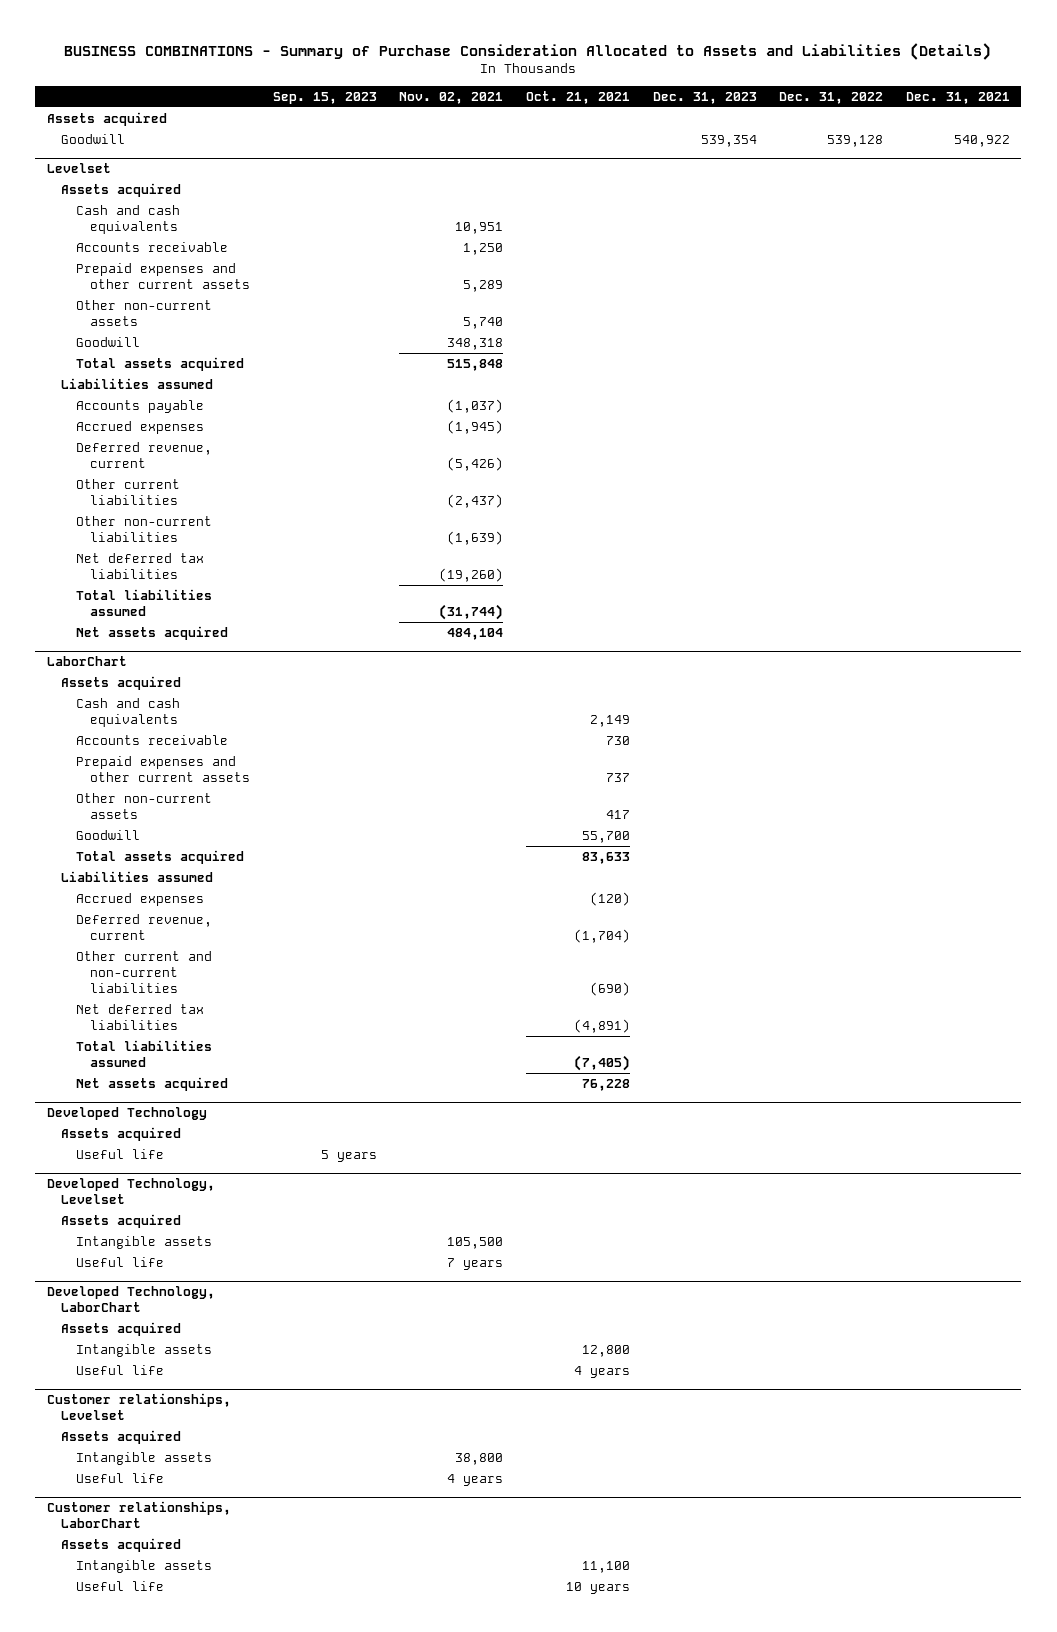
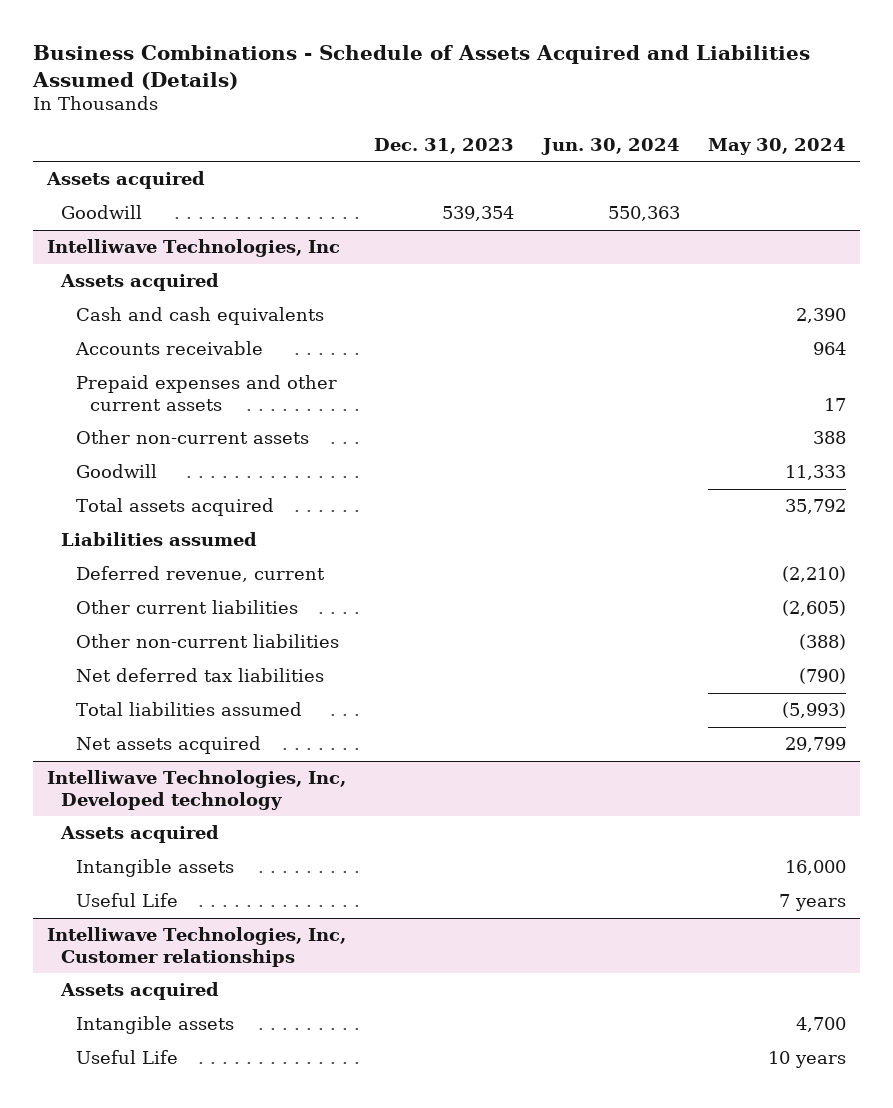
[64,42,992,60] BUSINESS COMBINATIONS - Summary of Purchase Consideration Allocated to Assets and Liabilities (Details) -> [31,44,810,90] Business Combinations - Schedule of Assets Acquired and Liabilities Assumed (Details)
[272,92,377,105] Sep. 15, 2023 -> none
[399,92,504,105] Nov. 02, 2021 -> none
[526,91,631,105] Oct. 21, 2021 -> none
[779,92,884,105] Dec. 31, 2022 -> none
[906,92,1011,105] Dec. 31, 2021 -> none
none -> [540,137,680,155] Jun. 30, 2024
none -> [707,137,846,155] May 30, 2024
[46,162,111,173] Levelset -> none
[61,182,182,197] Assets acquired -> none
[75,204,180,234] Cash and cash equivalents -> none
[75,241,228,252] Accounts receivable -> none
[75,262,250,289] Prepaid expenses and other current assets -> none
[75,299,212,326] Other non-current assets -> none
[75,336,140,347] Goodwill -> none
[75,356,244,371] Total assets acquired -> none
[61,377,214,389] Liabilities assumed -> none
[75,399,204,413] Accounts payable -> none
[75,420,204,434] Accrued expenses -> none
[75,441,212,468] Deferred revenue, current -> none
[75,478,180,505] Other current liabilities -> none
[75,515,212,542] Other non-current liabilities -> none
[75,552,204,579] Net deferred tax liabilities -> none
[75,588,212,616] Total liabilities assumed -> none
[75,625,228,640] Net assets acquired -> none
[46,655,127,666] LaborChart -> none
[61,675,182,690] Assets acquired -> none
[75,697,180,727] Cash and cash equivalents -> none
[75,734,228,745] Accounts receivable -> none
[75,755,250,782] Prepaid expenses and other current assets -> none
[75,792,212,819] Other non-current assets -> none
[75,829,140,840] Goodwill -> none
[75,849,244,864] Total assets acquired -> none
[61,870,214,882] Liabilities assumed -> none
[75,892,204,906] Accrued expenses -> none
[75,913,212,940] Deferred revenue, current -> none
[75,950,212,993] Other current and non-current liabilities -> none
[75,1003,204,1030] Net deferred tax liabilities -> none
[75,1039,212,1067] Total liabilities assumed -> none
[75,1076,228,1091] Net assets acquired -> none
none -> [46,239,340,258] Intelliwave Technologies, Inc
none -> [60,273,220,292] Assets acquired
none -> [75,307,324,326] Cash and cash equivalents
none -> [74,341,263,356] Accounts receivable
none -> [75,375,337,411] Prepaid expenses and other current assets
none -> [75,430,309,445] Other non-current assets
none -> [75,464,157,479] Goodwill
none -> [75,498,274,517] Total assets acquired
none -> [61,532,258,547] Liabilities assumed
none -> [75,566,325,583] Deferred revenue, current
none -> [75,600,298,615] Other current liabilities
none -> [75,634,339,649] Other non-current liabilities
none -> [75,668,324,683] Net deferred tax liabilities
none -> [75,702,302,717] Total liabilities assumed
none -> [75,736,261,755] Net assets acquired
[46,1106,207,1120] Developed Technology -> [46,770,346,810] Intelliwave Technologies, Inc, Developed technology
[46,1177,215,1204] Developed Technology, Levelset -> none
[61,1213,182,1228] Assets acquired -> none
[75,1235,212,1249] Intangible assets -> none
[75,1256,164,1267] Useful life -> none
[46,1285,215,1312] Developed Technology, LaborChart -> none
[61,1321,182,1336] Assets acquired -> none
[75,1343,212,1357] Intangible assets -> none
[75,1364,164,1375] Useful life -> none
[46,1392,231,1420] Customer relationships, Levelset -> none
[61,1429,182,1444] Assets acquired -> none
[75,1451,212,1465] Intangible assets -> none
[75,1472,164,1483] Useful life -> none
[46,1500,231,1528] Customer relationships, LaborChart -> none
[61,1537,182,1552] Assets acquired -> none
[75,1559,212,1573] Intangible assets -> none
[75,1580,164,1591] Useful life -> none
none -> [75,859,234,878] Intangible assets
[75,1148,164,1159] Useful life -> [75,893,178,908] Useful Life
none -> [46,927,346,967] Intelliwave Technologies, Inc, Customer relationships
none -> [60,982,220,1001] Assets acquired
none -> [75,1016,234,1035] Intangible assets
none -> [75,1050,178,1065] Useful Life

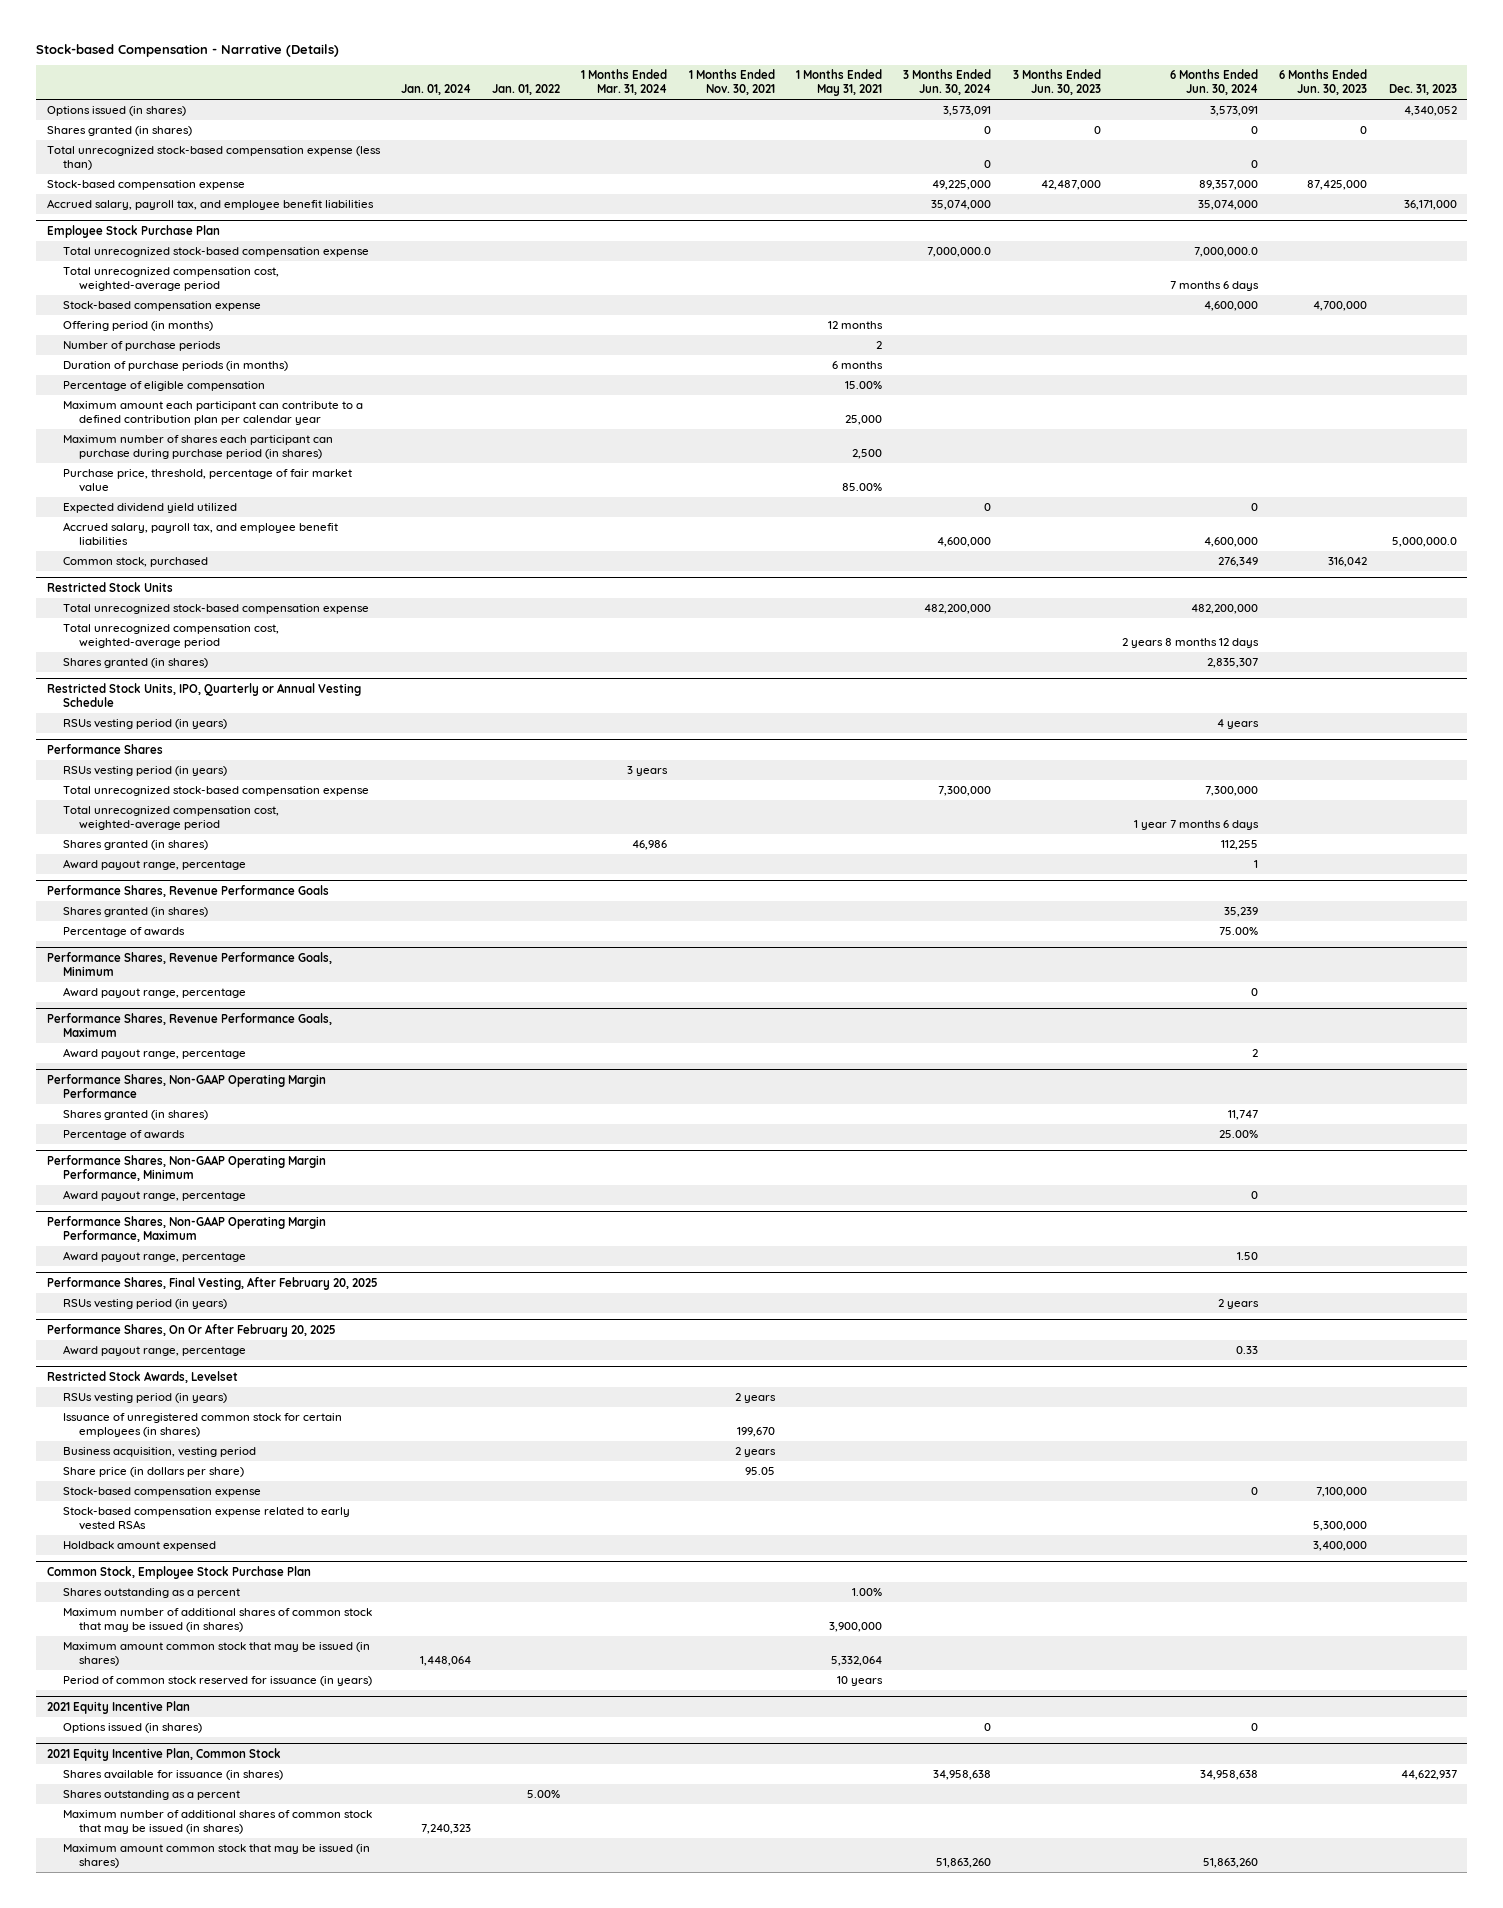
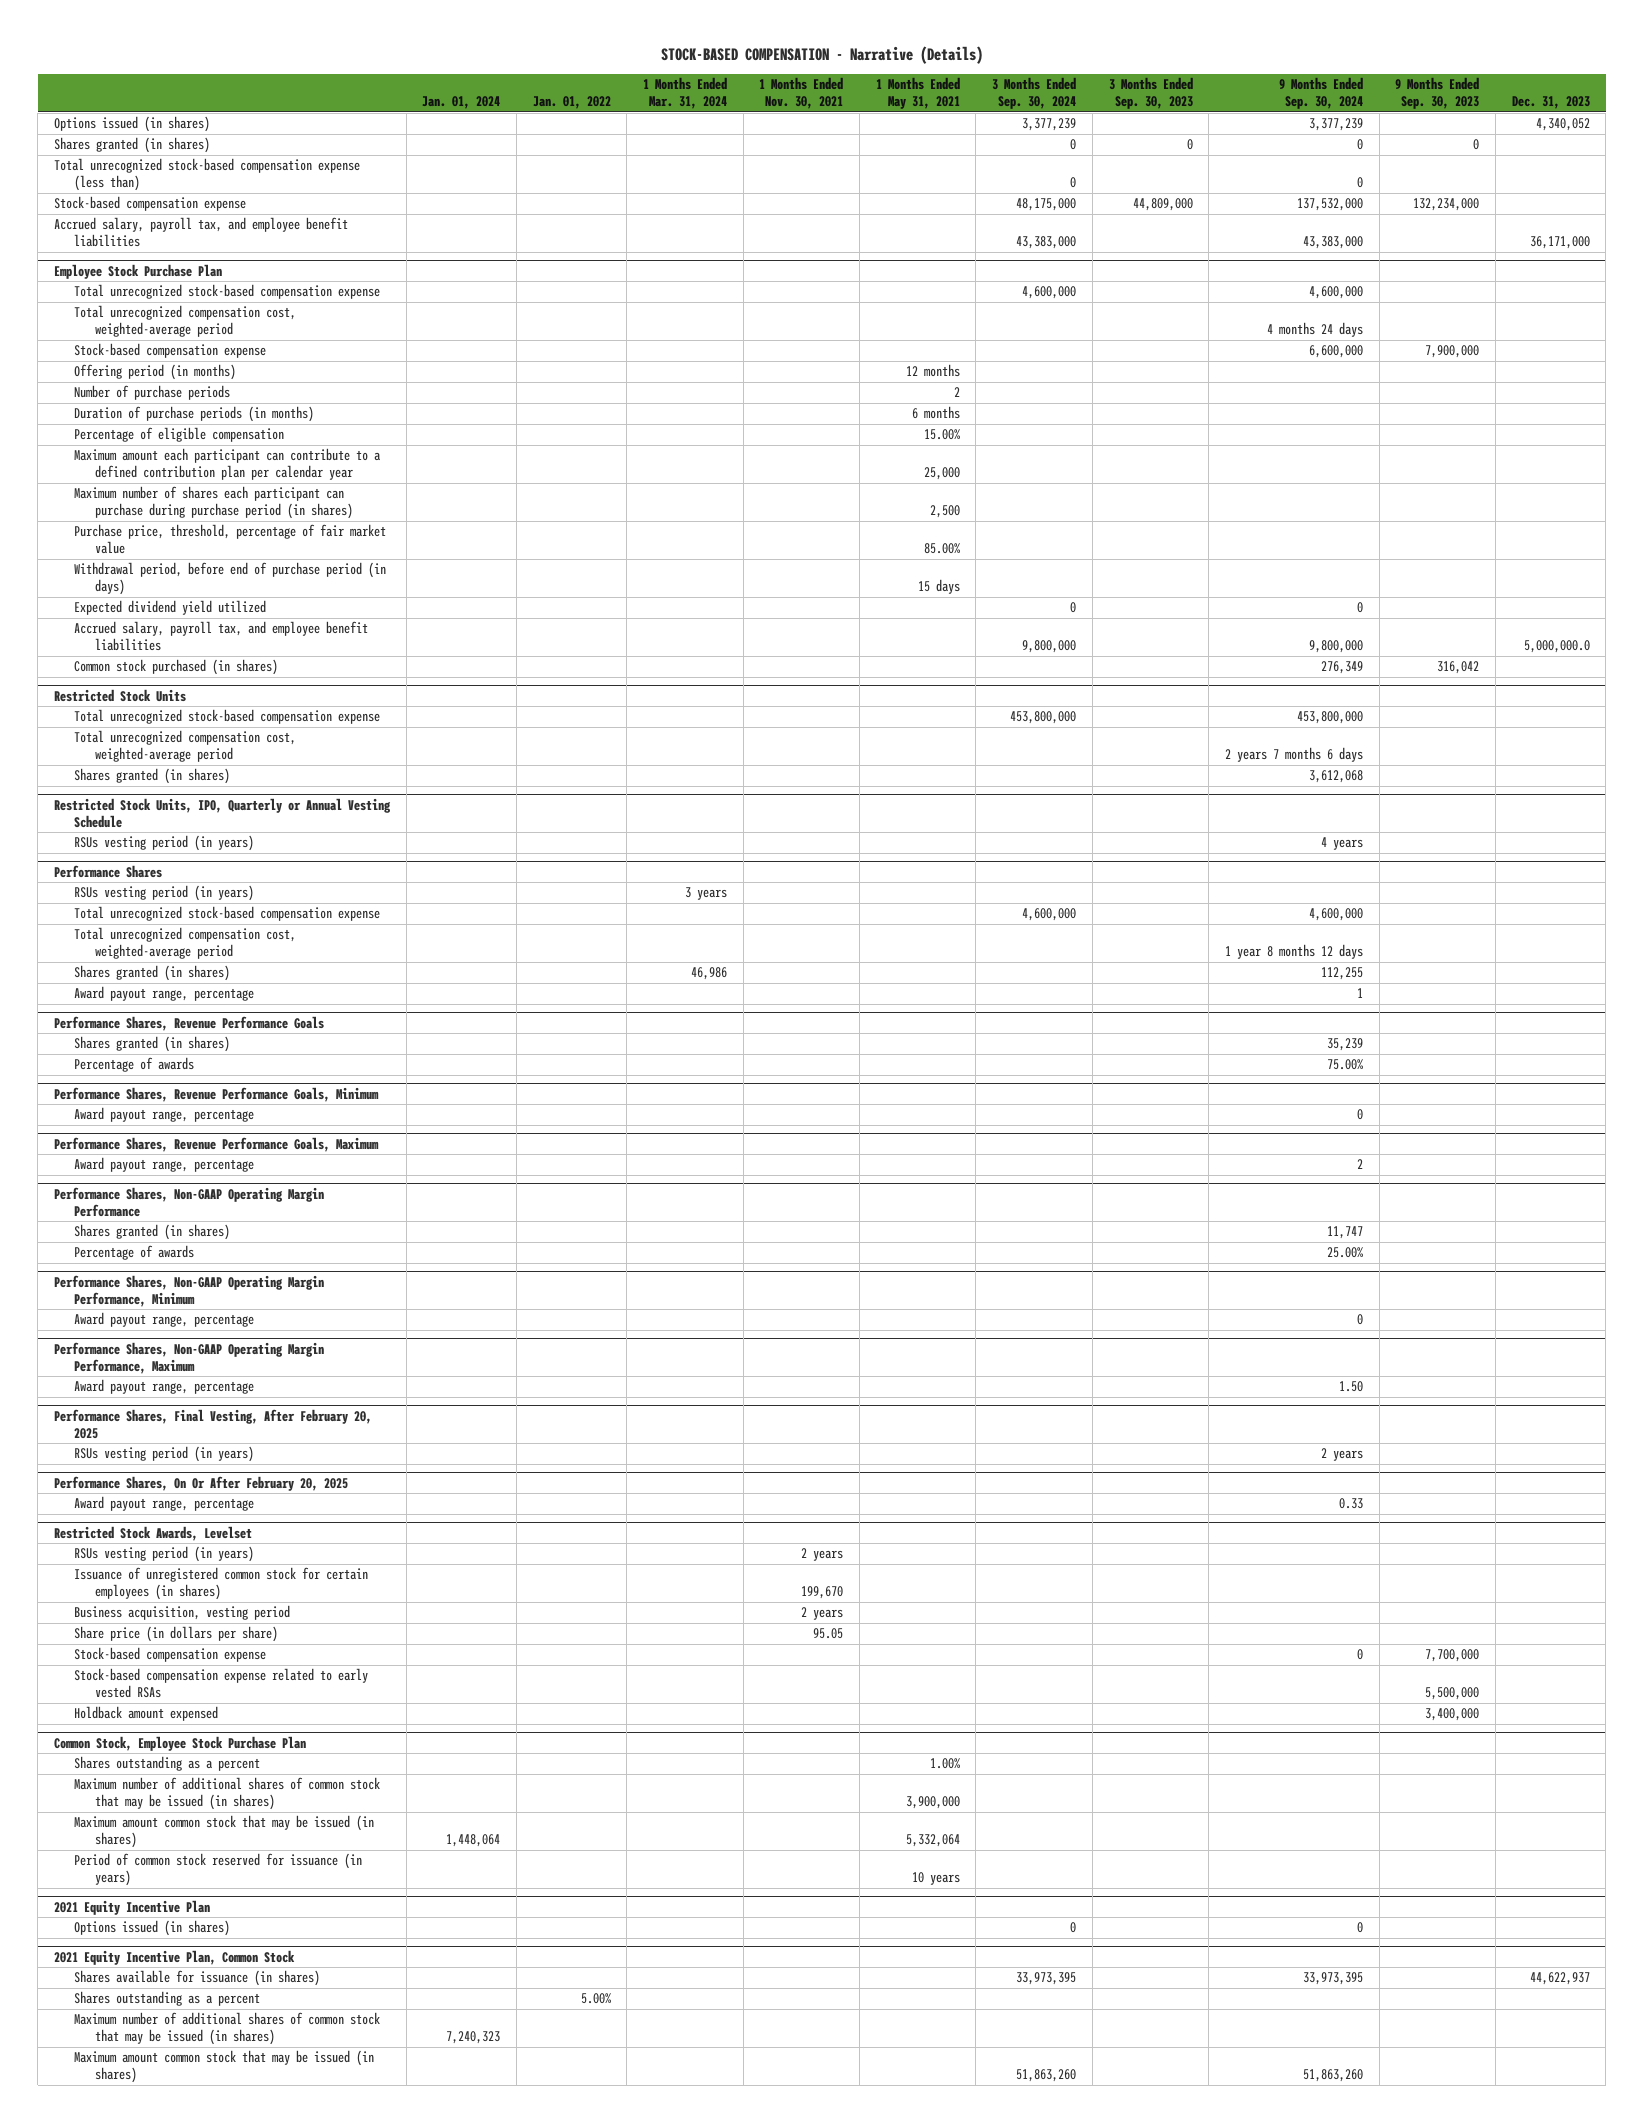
[35,43,339,57] Stock-based Compensation - Narrative (Details) -> [660,45,983,64] STOCK-BASED COMPENSATION - Narrative (Details)
[903,69,992,96] 3 Months Ended Jun. 30, 2024 -> none
[1012,69,1101,96] 3 Months Ended Jun. 30, 2023 -> none
[1169,69,1258,96] 6 Months Ended Jun. 30, 2024 -> none
[1279,69,1368,96] 6 Months Ended Jun. 30, 2023 -> none
none -> [992,77,1077,110] 3 Months Ended Sep. 30, 2024
none -> [1108,77,1193,110] 3 Months Ended Sep. 30, 2023
none -> [1278,77,1363,110] 9 Months Ended Sep. 30, 2024
none -> [1395,77,1480,110] 9 Months Ended Sep. 30, 2023
none -> [74,562,387,596] Withdrawal period, before end of purchase period (in days)
[63,557,209,568] Common stock, purchased -> [74,659,279,676] Common stock purchased (in shares)

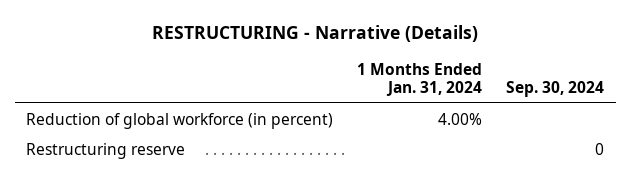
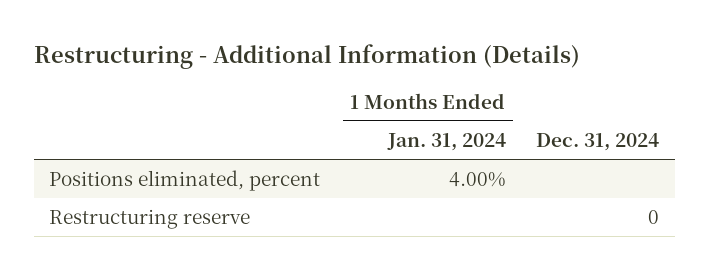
[152,24,479,42] RESTRUCTURING - Narrative (Details) -> [33,44,580,70] Restructuring - Additional Information (Details)
[505,81,604,98] Sep. 30, 2024 -> none
none -> [536,132,660,151] Dec. 31, 2024
[26,112,334,129] Reduction of global workforce (in percent) -> [48,170,320,192] Positions eliminated, percent

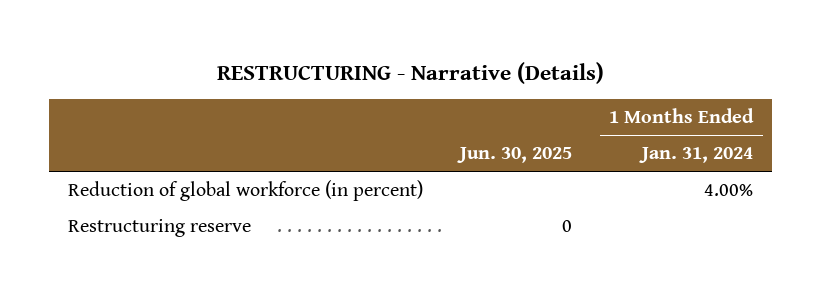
[33,44,580,70] Restructuring - Additional Information (Details) -> [216,61,604,84] RESTRUCTURING - Narrative (Details)
[536,132,660,151] Dec. 31, 2024 -> none
none -> [457,147,573,164] Jun. 30, 2025
[48,170,320,192] Positions eliminated, percent -> [67,180,423,202] Reduction of global workforce (in percent)

